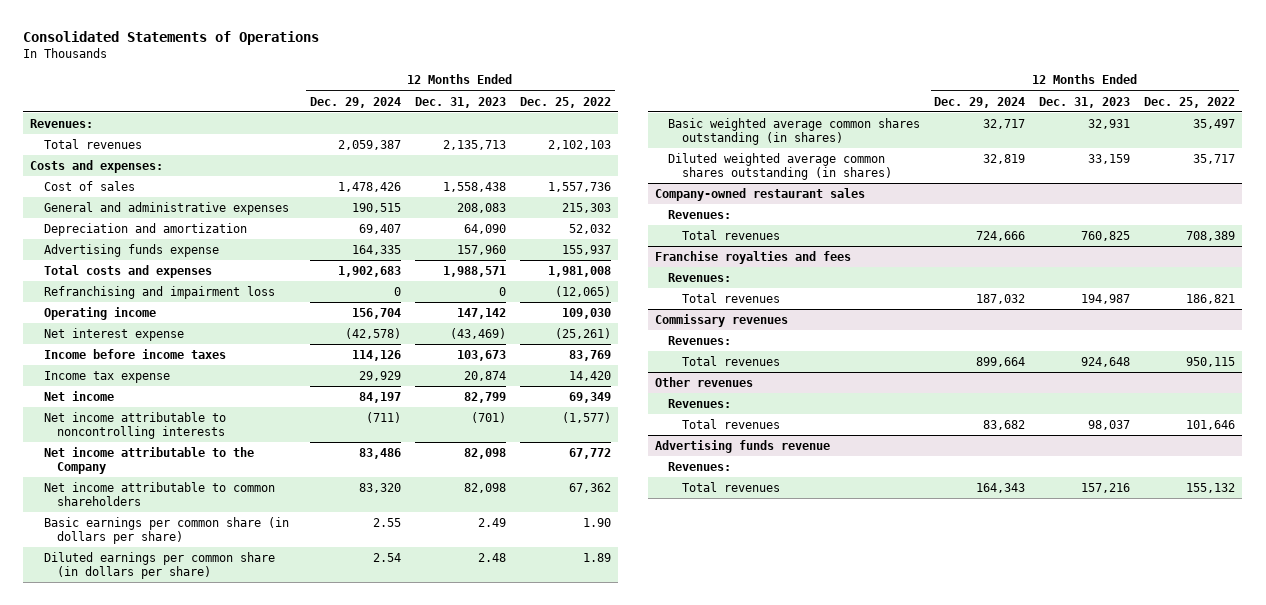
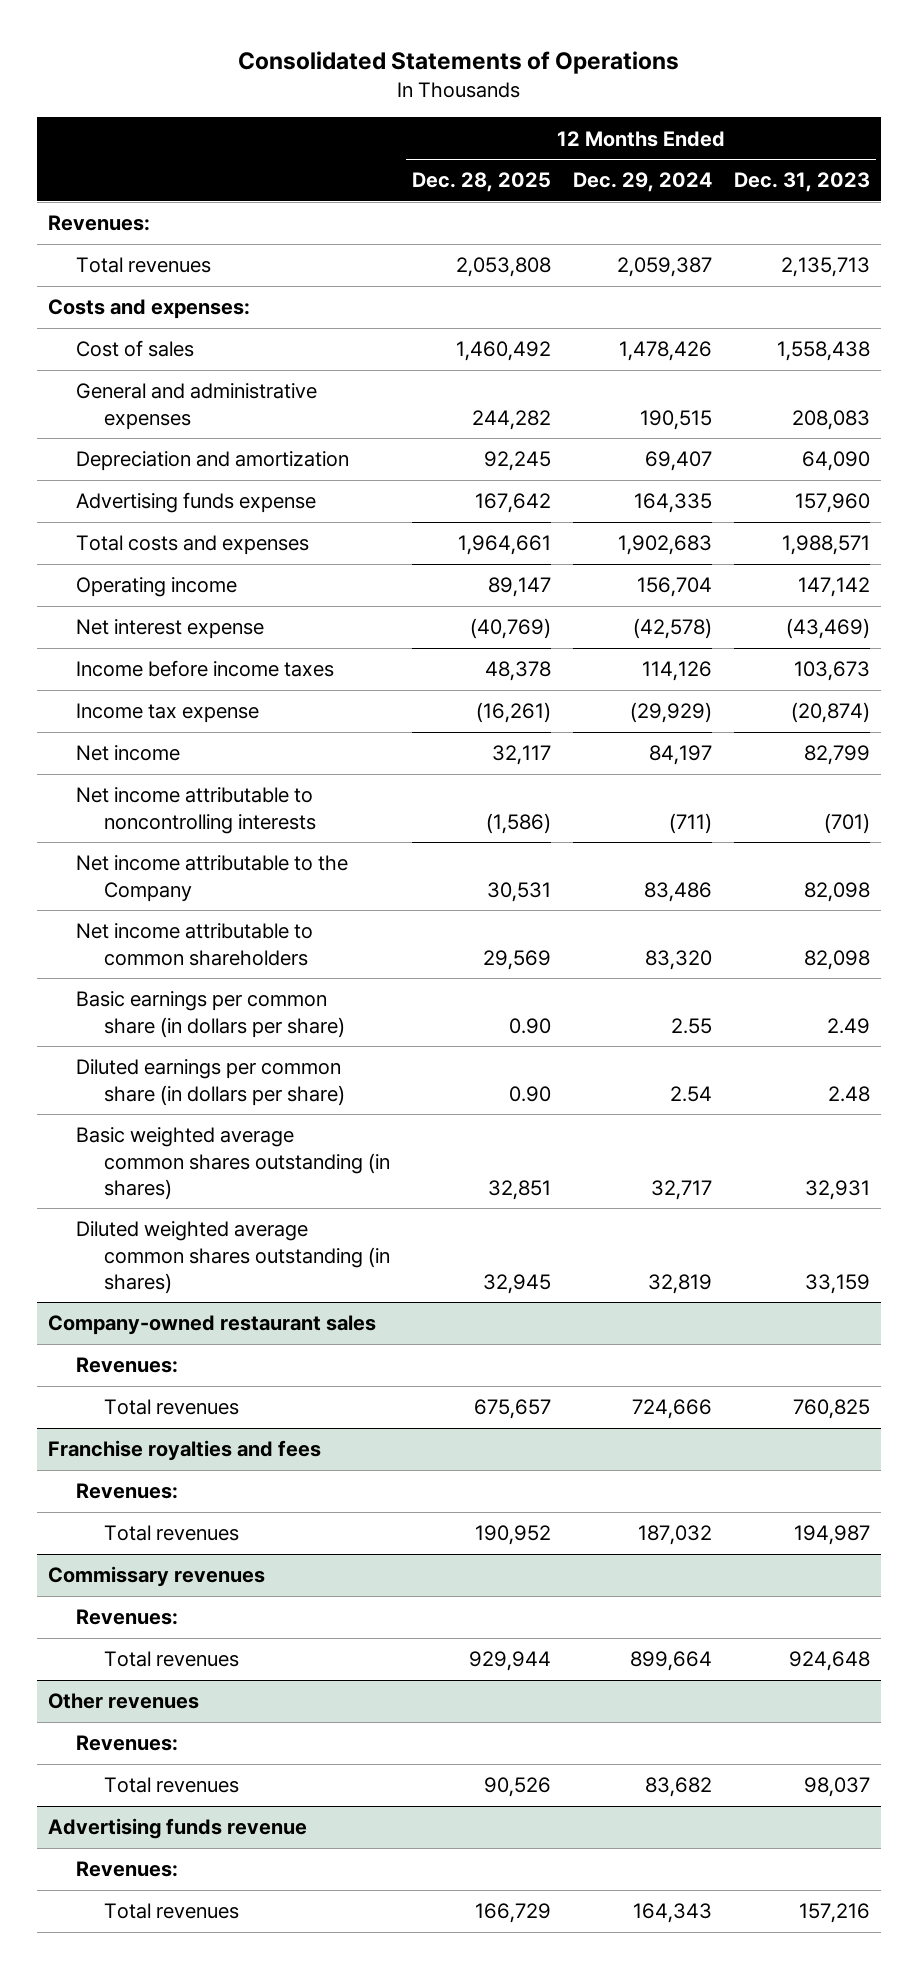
[519,96,611,108] Dec. 25, 2022 -> none
none -> [411,172,551,193] Dec. 28, 2025
[43,285,275,299] Refranchising and impairment loss -> none
[358,370,401,381] 29,929 -> [630,702,713,724] (29,929)
[463,370,506,381] 20,874 -> [791,702,871,724] (20,874)

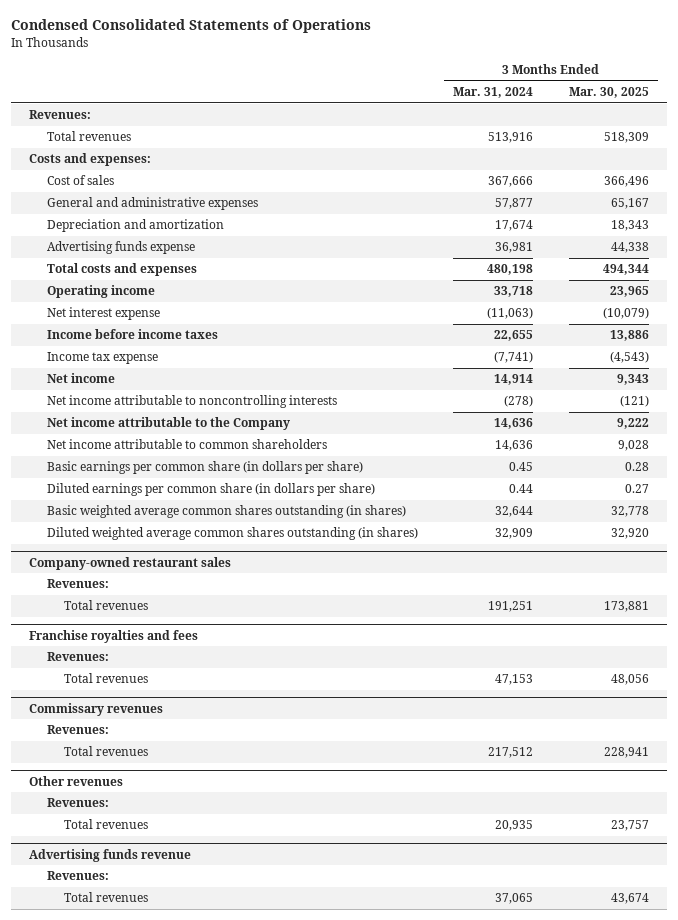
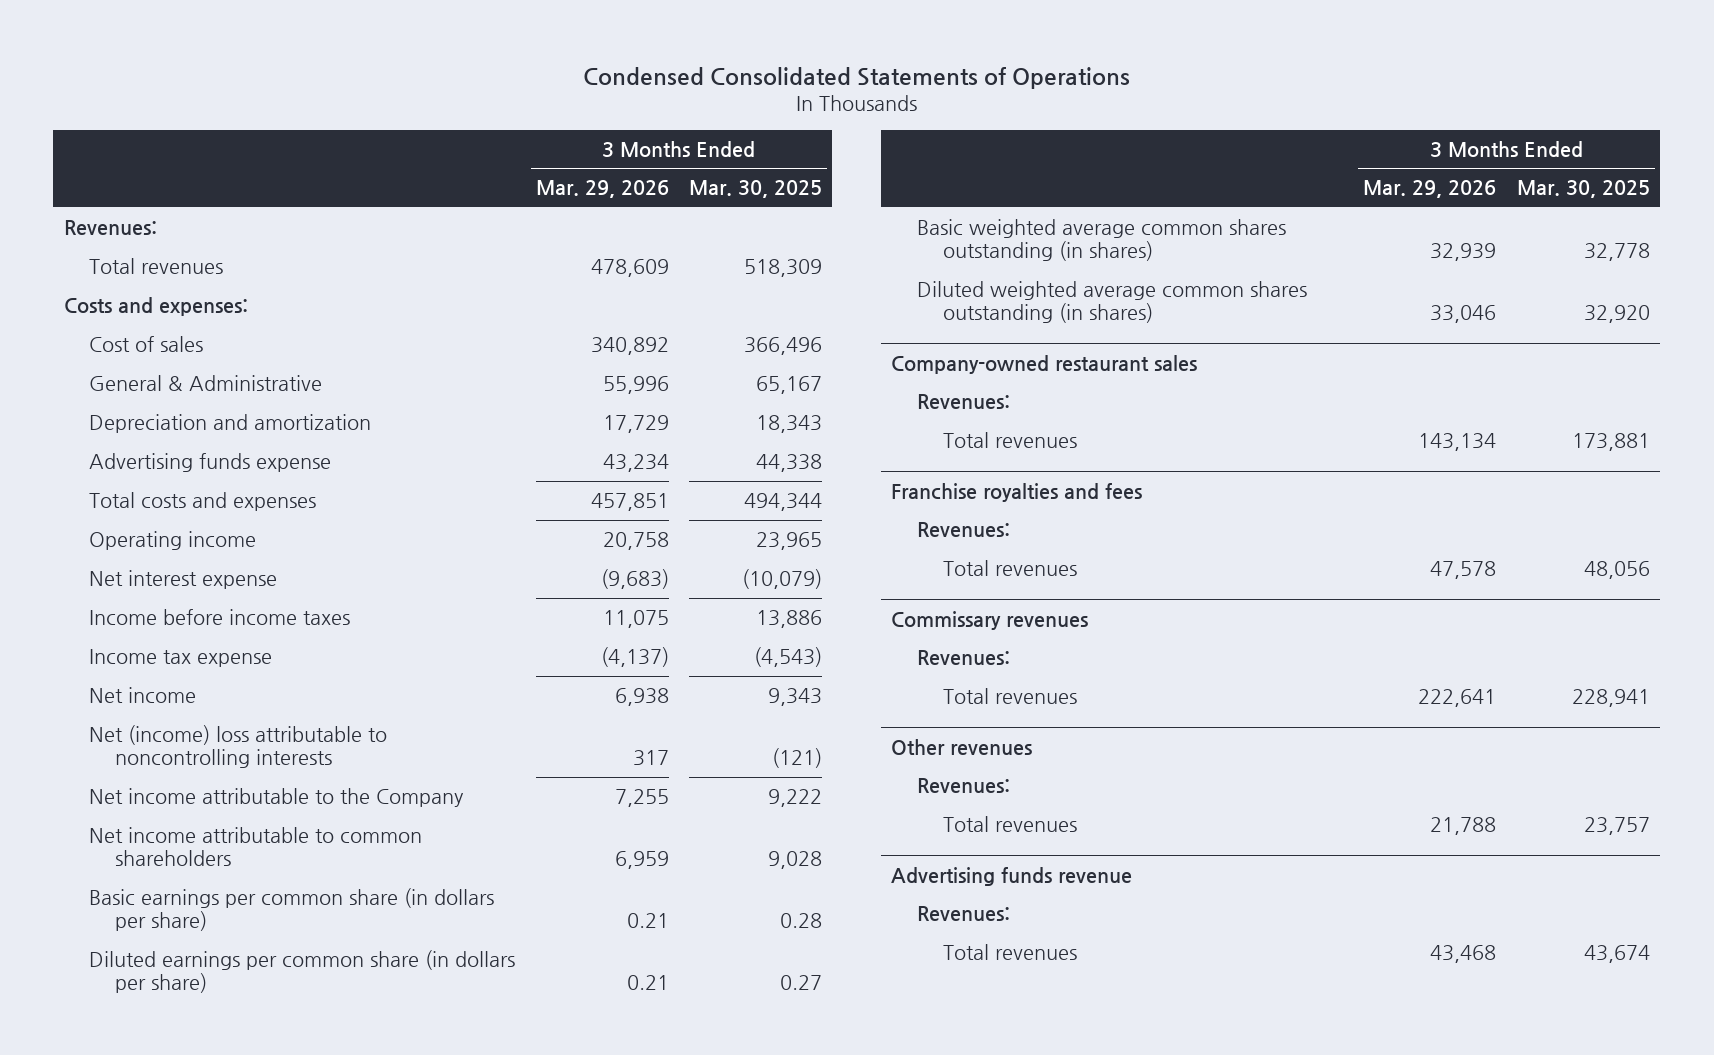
[453,87,534,99] Mar. 31, 2024 -> none
none -> [535,180,669,199] Mar. 29, 2026
[46,197,258,211] General and administrative expenses -> [89,375,323,392] General & Administrative
[46,395,337,409] Net income attributable to noncontrolling interests -> [89,725,388,769] Net (income) loss attributable to noncontrolling interests

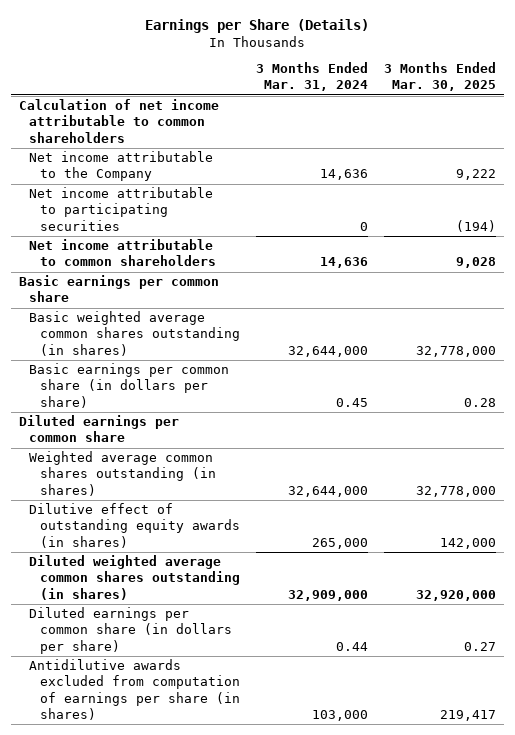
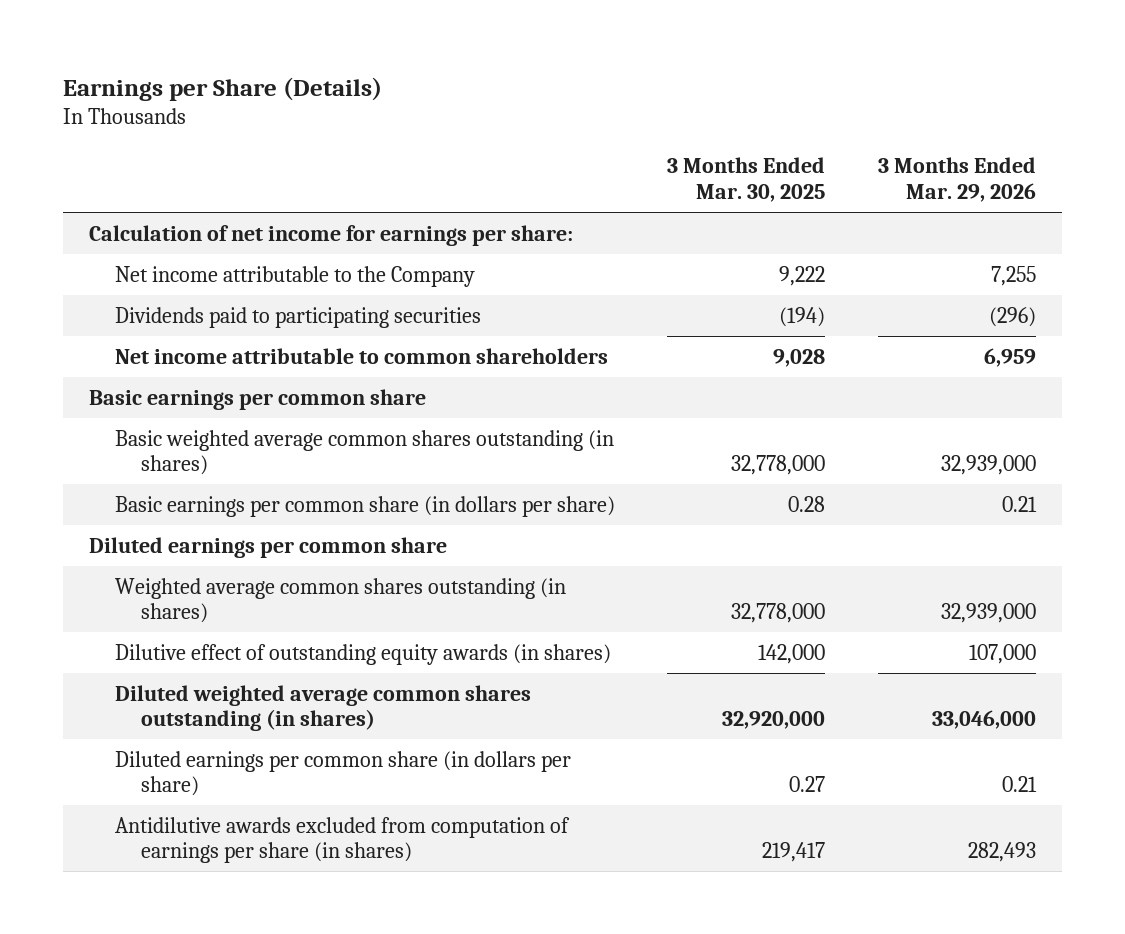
[255,62,368,92] 3 Months Ended Mar. 31, 2024 -> none
none -> [878,157,1037,202] 3 Months Ended Mar. 29, 2026
[18,99,219,143] Calculation of net income attributable to common shareholders -> [88,224,573,246] Calculation of net income for earnings per share:
[29,187,214,231] Net income attributable to participating securities -> [114,306,481,328] Dividends paid to participating securities

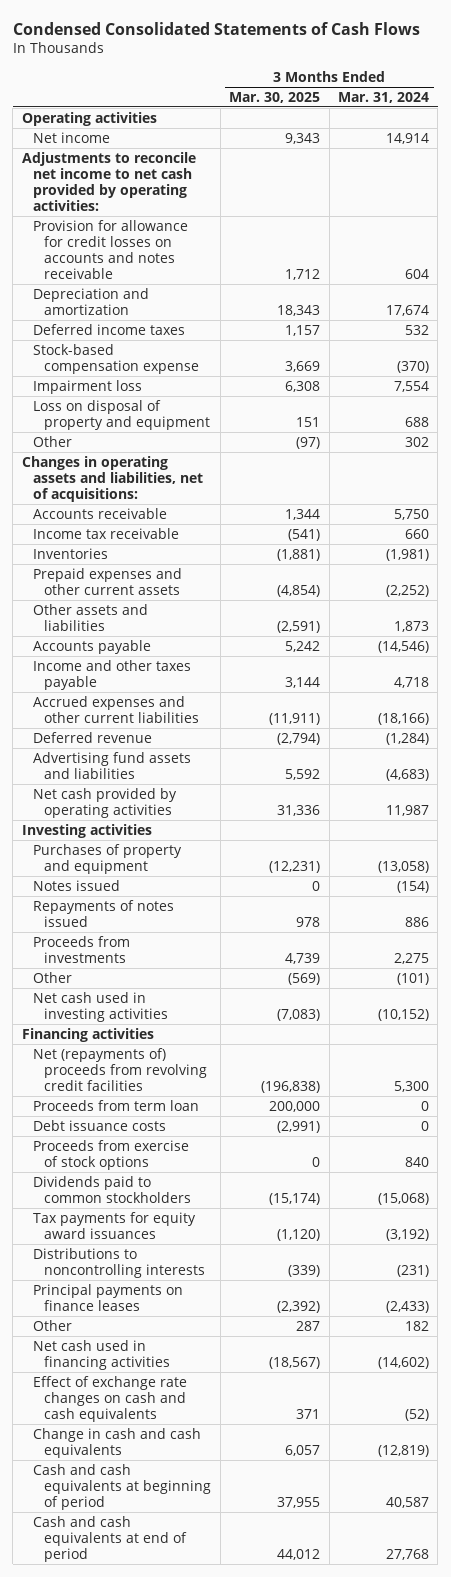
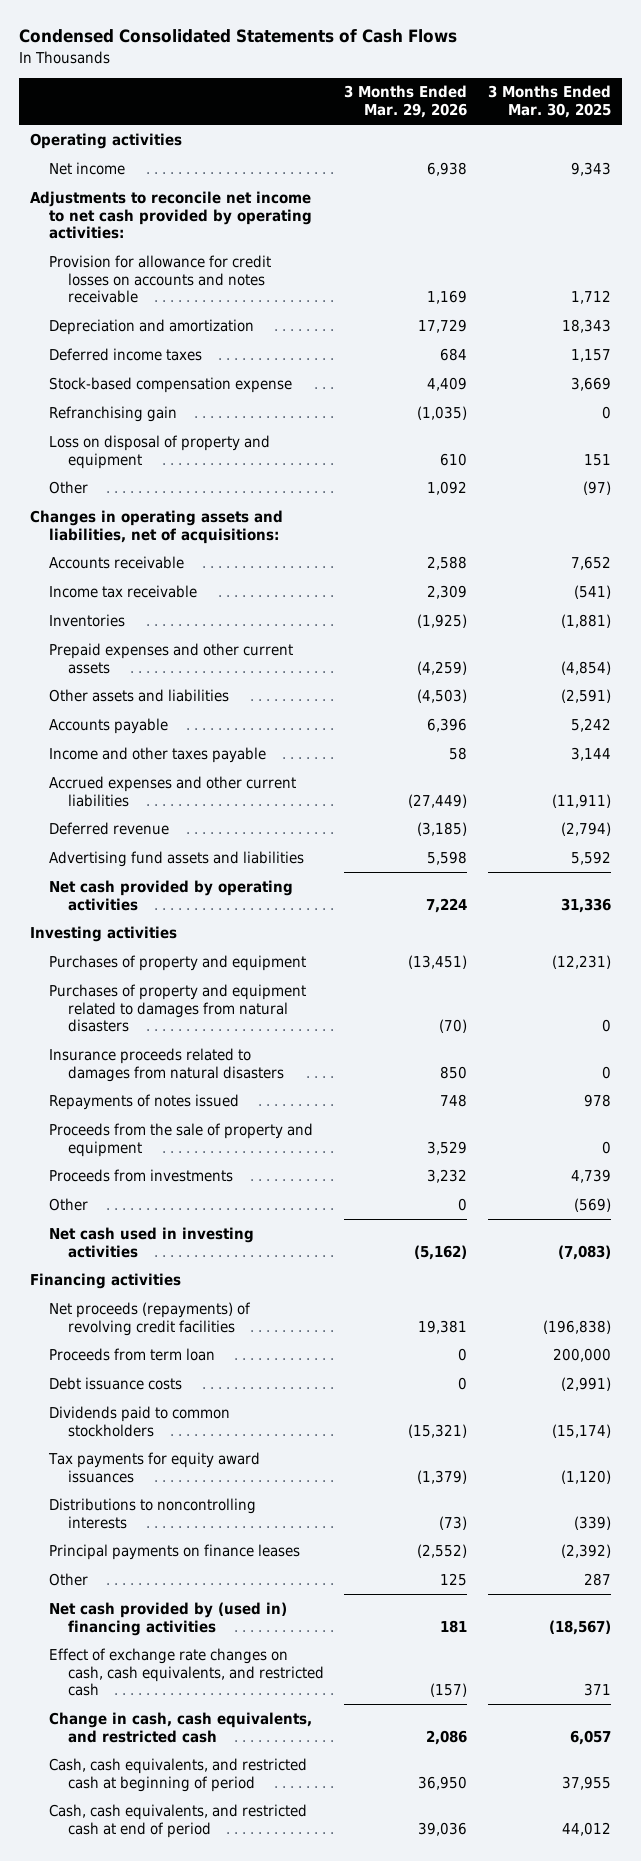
[338,91,430,103] Mar. 31, 2024 -> none
none -> [344,85,468,119] 3 Months Ended Mar. 29, 2026
[33,379,143,394] Impairment loss -> none
none -> [48,405,177,422] Refranchising gain
[285,508,321,520] 1,344 -> [571,555,612,570] 7,652
[33,879,121,891] Notes issued -> none
none -> [48,983,306,1033] Purchases of property and equipment related to damages from natural disasters
none -> [48,1047,284,1082] Insurance proceeds related to damages from natural disasters
none -> [48,1122,313,1157] Proceeds from the sale of property and equipment
[33,1047,208,1092] Net (repayments of) proceeds from revolving credit facilities -> [48,1301,251,1336] Net proceeds (repayments) of revolving credit facilities
[33,1139,190,1170] Proceeds from exercise of stock options -> none
[33,1339,171,1370] Net cash used in financing activities -> [48,1601,287,1636] Net cash provided by (used in) financing activities
[33,1375,188,1423] Effect of exchange rate changes on cash and cash equivalents -> [48,1647,324,1697] Effect of exchange rate changes on cash, cash equivalents, and restricted cash
[33,1427,202,1458] Change in cash and cash equivalents -> [48,1711,312,1743] Change in cash, cash equivalents, and restricted cash
[33,1463,212,1511] Cash and cash equivalents at beginning of period -> [48,1757,307,1792] Cash, cash equivalents, and restricted cash at beginning of period
[33,1515,188,1563] Cash and cash equivalents at end of period -> [48,1803,307,1838] Cash, cash equivalents, and restricted cash at end of period

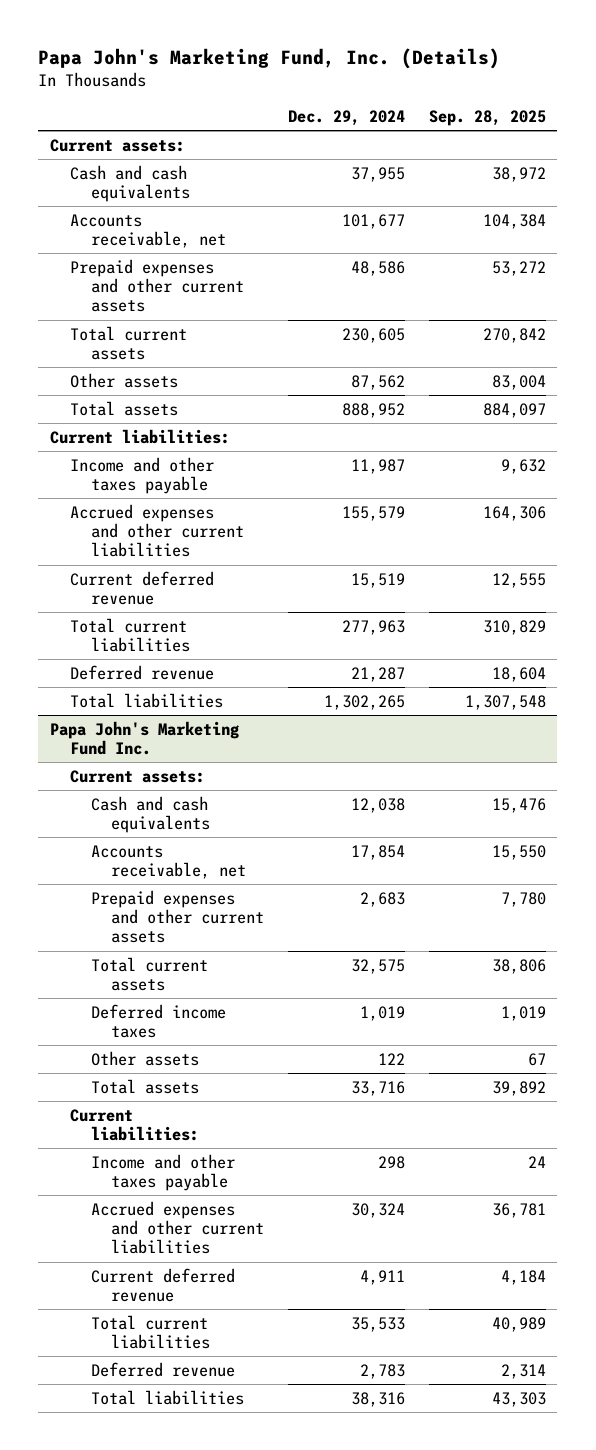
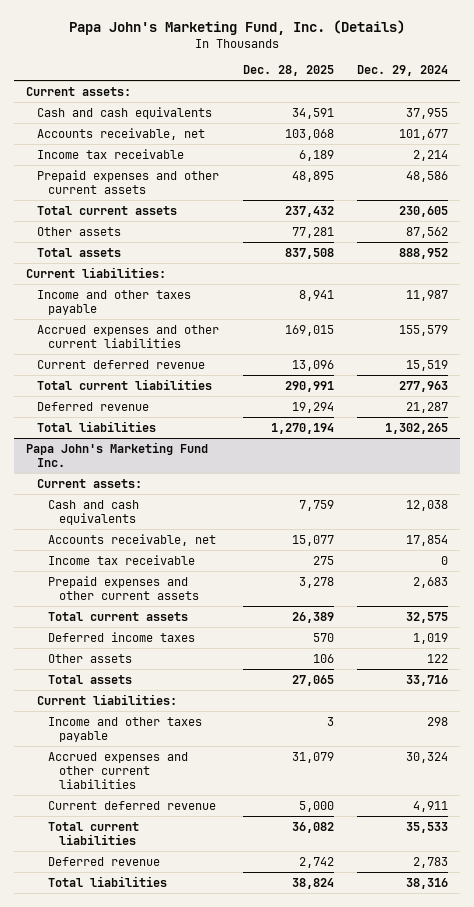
[428,110,546,127] Sep. 28, 2025 -> none
none -> [242,65,334,77] Dec. 28, 2025
none -> [37,148,185,159] Income tax receivable
none -> [48,554,196,565] Income tax receivable

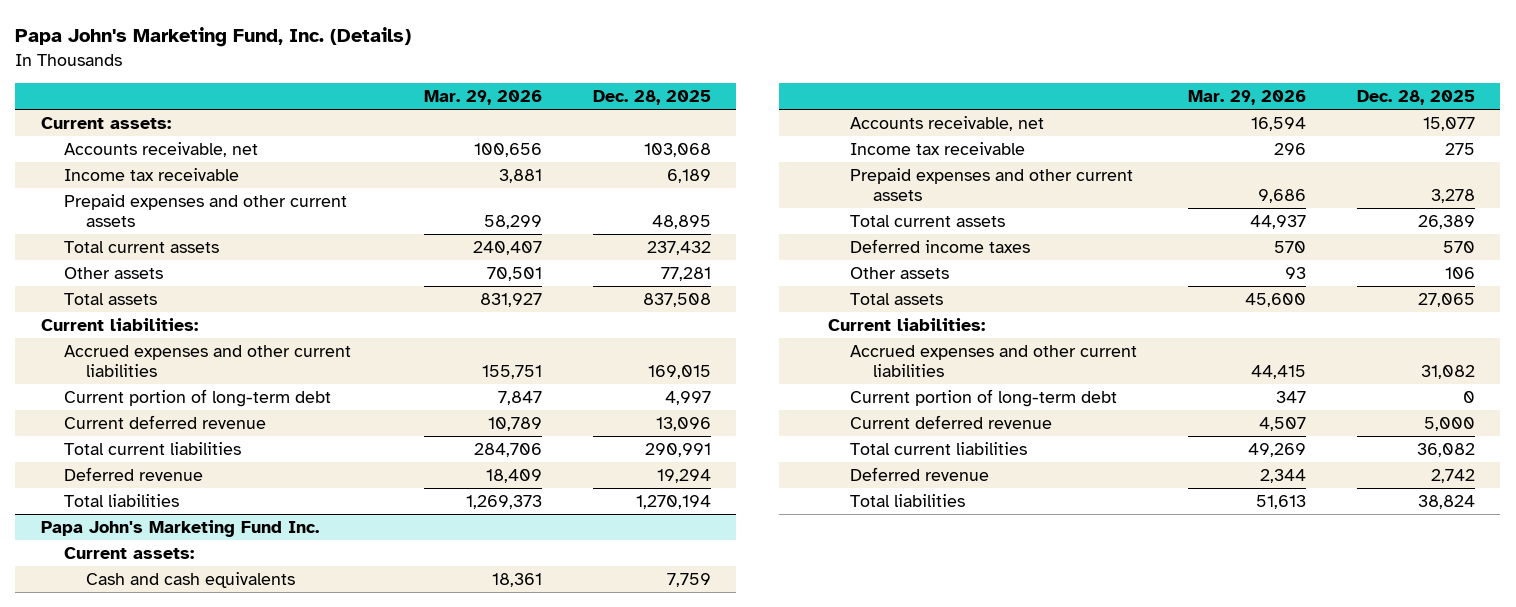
[357,65,449,77] Dec. 29, 2024 -> none
none -> [423,90,542,106] Mar. 29, 2026
[37,106,213,119] Cash and cash equivalents -> none
[37,289,192,315] Income and other taxes payable -> none
none -> [63,388,331,407] Current portion of long-term debt
[48,716,203,742] Income and other taxes payable -> none
[291,751,334,763] 31,079 -> [1420,365,1475,380] 31,082
none -> [850,388,1118,407] Current portion of long-term debt

